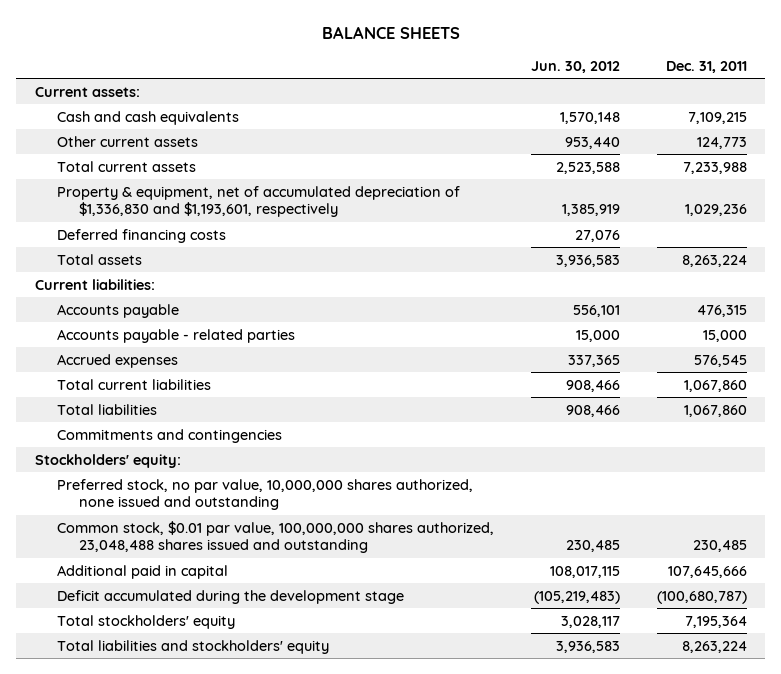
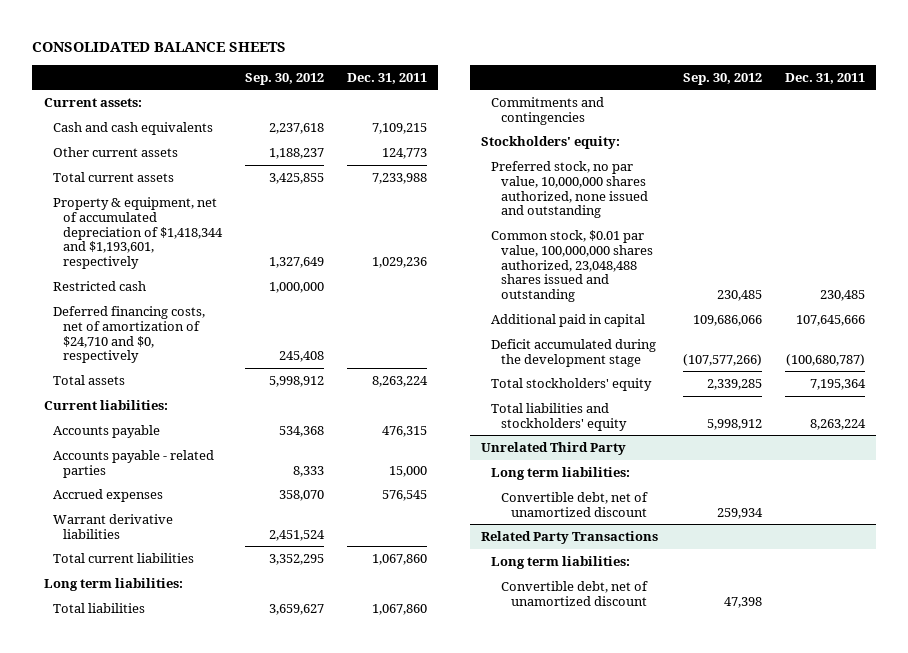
[321,25,460,39] BALANCE SHEETS -> [32,42,287,53] CONSOLIDATED BALANCE SHEETS
[530,60,620,73] Jun. 30, 2012 -> none
none -> [244,72,324,85] Sep. 30, 2012
[56,185,460,218] Property & equipment, net of accumulated depreciation of $1,336,830 and $1,193,601, respectively -> [53,196,224,270] Property & equipment, net of accumulated depreciation of $1,418,344 and $1,193,601, respectively
none -> [53,280,147,291] Restricted cash
[56,228,226,243] Deferred financing costs -> [53,305,206,364] Deferred financing costs, net of amortization of $24,710 and $0, respectively
none -> [53,513,174,539] Warrant derivative liabilities
none -> [43,577,183,591] Long term liabilities:
none -> [481,441,627,455] Unrelated Third Party
none -> [491,466,631,480] Long term liabilities:
none -> [501,491,649,517] Convertible debt, net of unamortized discount
none -> [481,530,659,544] Related Party Transactions
none -> [491,555,631,569] Long term liabilities:
none -> [501,580,649,606] Convertible debt, net of unamortized discount

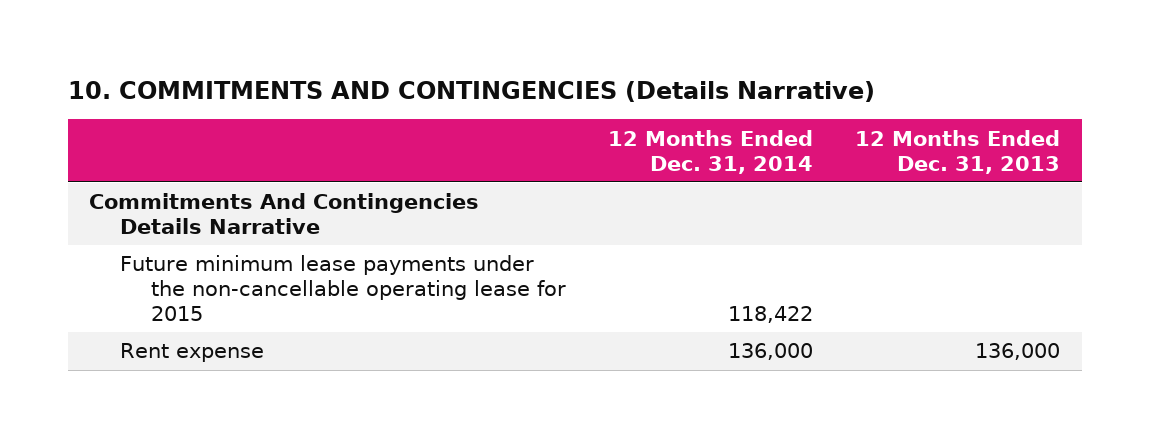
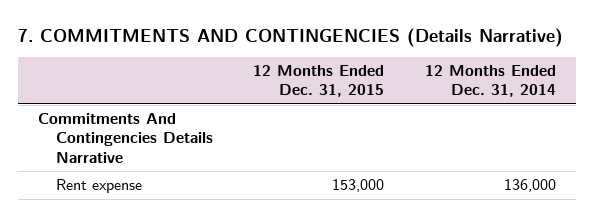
[67,81,875,103] 10. COMMITMENTS AND CONTINGENCIES (Details Narrative) -> [17,27,563,47] 7. COMMITMENTS AND CONTINGENCIES (Details Narrative)
[855,129,1061,174] 12 Months Ended Dec. 31, 2013 -> none
none -> [253,65,385,98] 12 Months Ended Dec. 31, 2015
[119,255,566,321] Future minimum lease payments under the non-cancellable operating lease for 2015 -> none

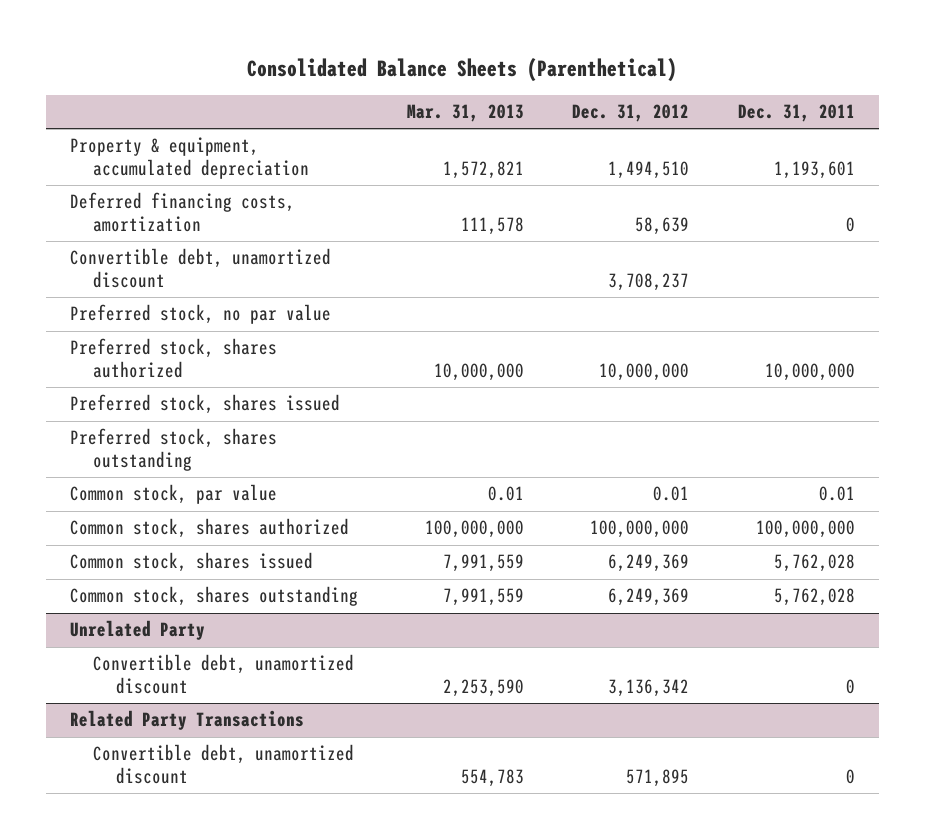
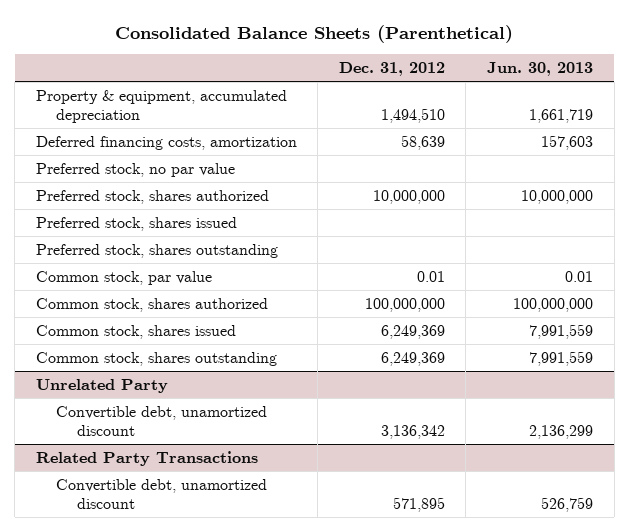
[406,104,524,123] Mar. 31, 2013 -> none
[737,104,855,123] Dec. 31, 2011 -> none
none -> [486,62,593,77] Jun. 30, 2013
[70,248,332,288] Convertible debt, unamortized discount -> none

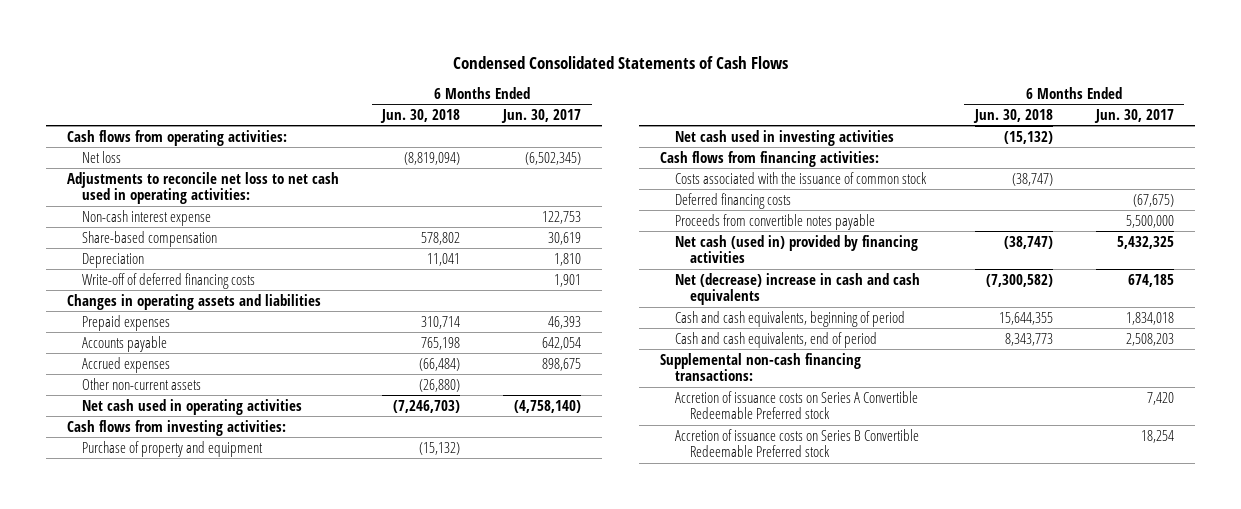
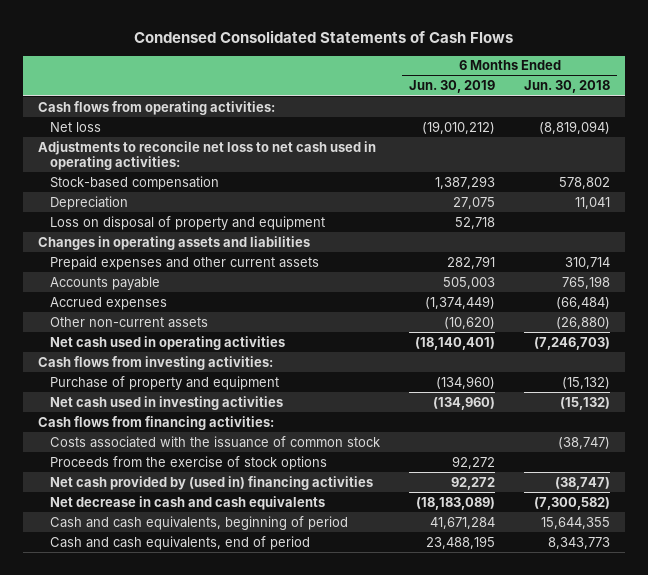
[501,108,582,123] Jun. 30, 2017 -> none
none -> [408,80,495,94] Jun. 30, 2019
[82,209,212,226] Non-cash interest expense -> none
[82,230,218,247] Share-based compensation -> [49,175,219,190] Stock-based compensation
[82,272,256,289] Write-off of deferred financing costs -> none
none -> [49,215,325,230] Loss on disposal of property and equipment
[82,314,171,331] Prepaid expenses -> [49,255,319,270] Prepaid expenses and other current assets
[675,192,792,209] Deferred financing costs -> none
[675,213,876,230] Proceeds from convertible notes payable -> none
none -> [49,455,327,470] Proceeds from the exercise of stock options
[675,234,919,264] Net cash (used in) provided by financing activities -> [49,475,373,490] Net cash provided by (used in) financing activities
[675,272,921,306] Net (decrease) increase in cash and cash equivalents -> [49,495,325,510] Net decrease in cash and cash equivalents
[660,352,862,382] Supplemental non-cash financing transactions: -> none
[675,390,919,420] Accretion of issuance costs on Series A Convertible Redeemable Preferred stock -> none
[675,428,920,458] Accretion of issuance costs on Series B Convertible Redeemable Preferred stock -> none

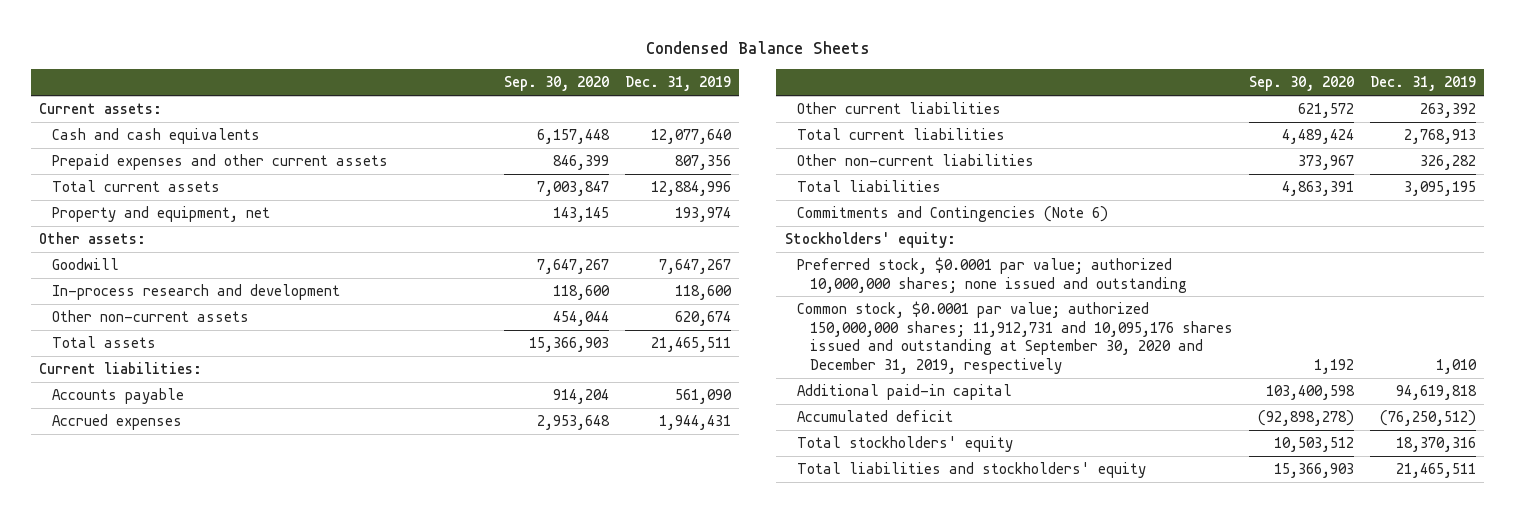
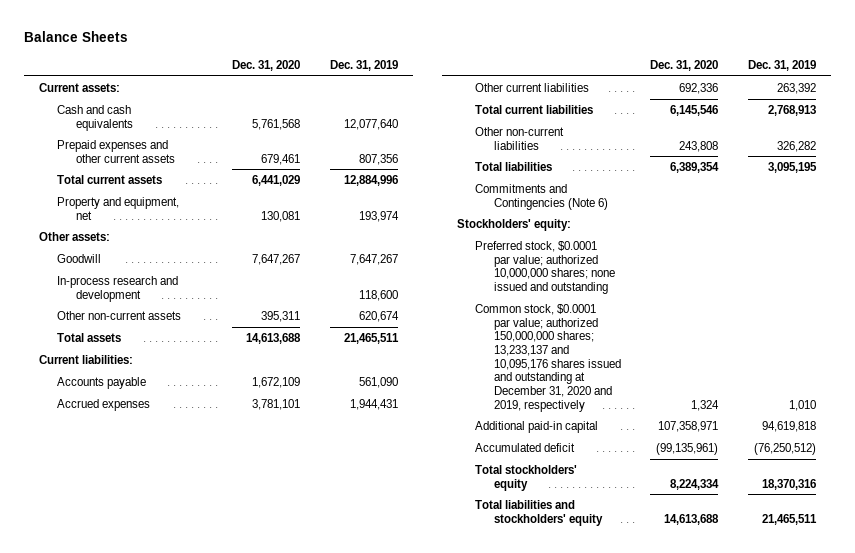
[645,41,870,55] Condensed Balance Sheets -> [24,31,129,43] Balance Sheets
[503,76,609,92] Sep. 30, 2020 -> none
none -> [232,59,301,71] Dec. 31, 2020
[797,301,1233,374] Common stock, $0.0001 par value; authorized 150,000,000 shares; 11,912,731 and 10,095,176 shares issued and outstanding at September 30, 2020 and December 31, 2019, respectively -> [475,303,621,412] Common stock, $0.0001 par value; authorized 150,000,000 shares; 13,233,137 and 10,095,176 shares issued and outstanding at December 31, 2020 and 2019, respectively

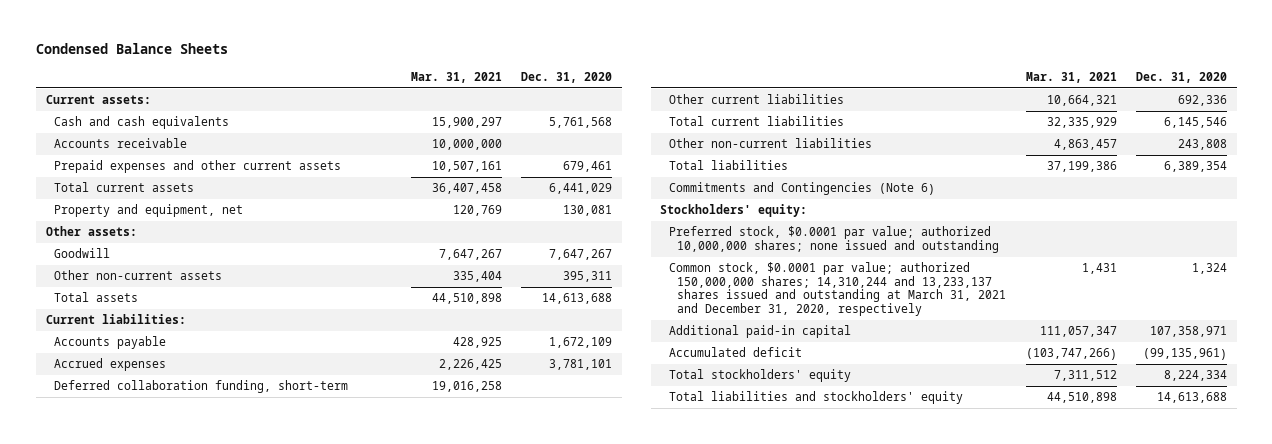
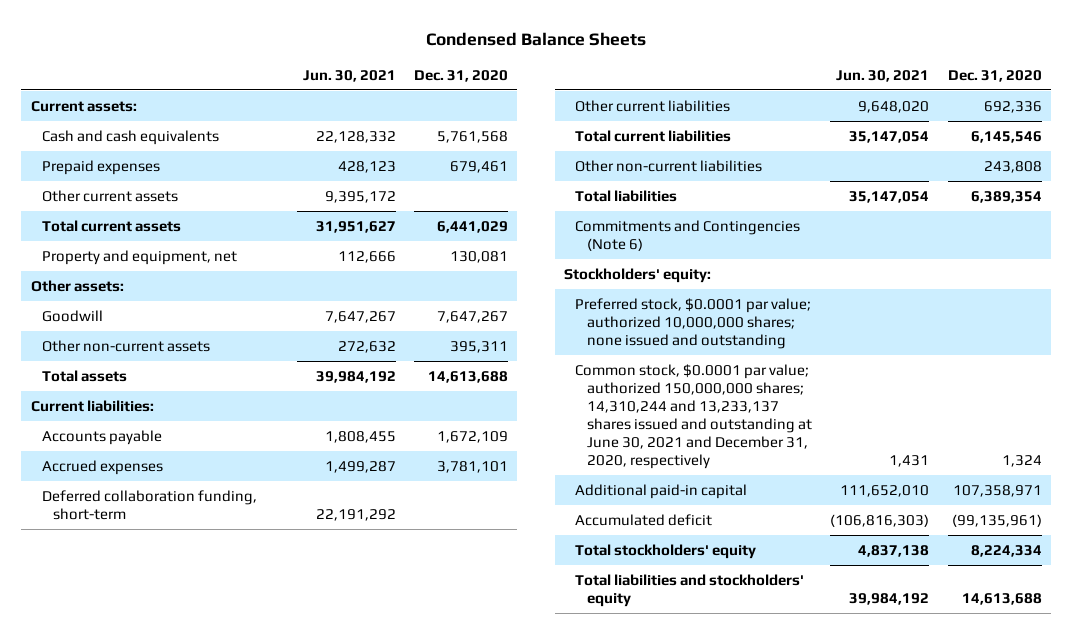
[410,71,502,83] Mar. 31, 2021 -> none
none -> [302,69,396,82] Jun. 30, 2021
[54,138,188,149] Accounts receivable -> none
[54,160,342,174] Prepaid expenses and other current assets -> [41,159,160,175] Prepaid expenses
none -> [41,189,178,202] Other current assets
[668,262,1007,316] Common stock, $0.0001 par value; authorized 150,000,000 shares; 14,310,244 and 13,233,137 shares issued and outstanding at March 31, 2021 and December 31, 2020, respectively -> [575,363,812,470] Common stock, $0.0001 par value; authorized 150,000,000 shares; 14,310,244 and 13,233,137 shares issued and outstanding at June 30, 2021 and December 31, 2020, respectively

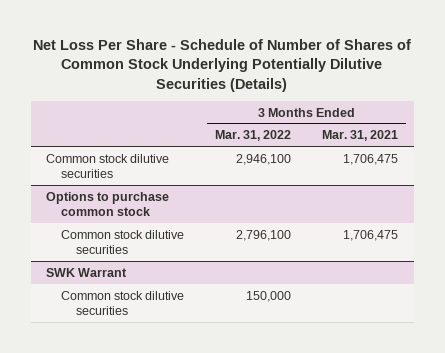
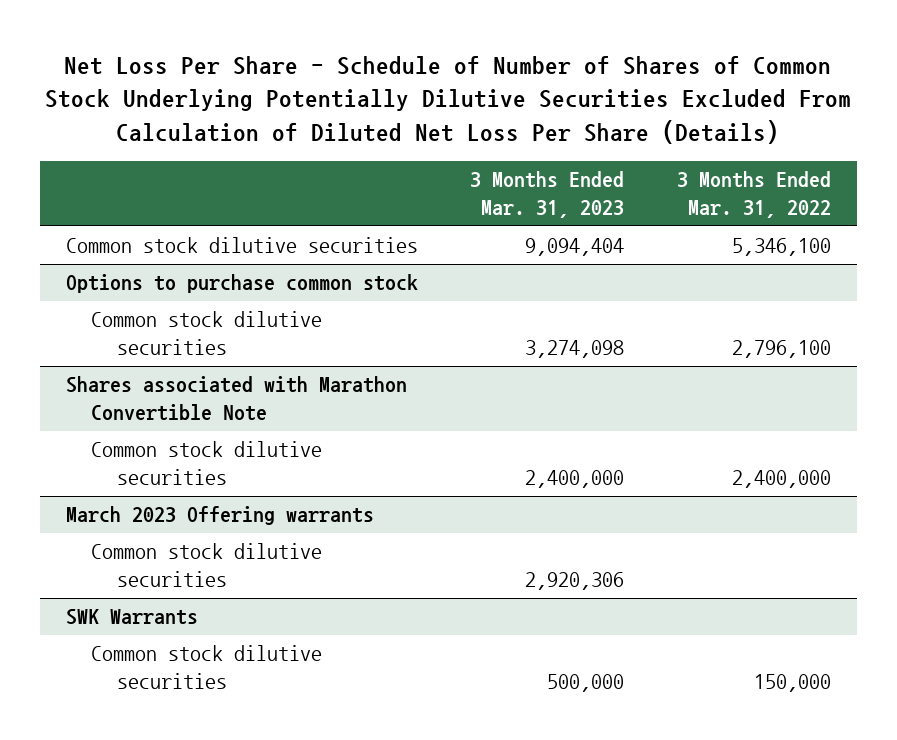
[33,38,412,92] Net Loss Per Share - Schedule of Number of Shares of Common Stock Underlying Potentially Dilutive Securities (Details) -> [45,55,852,144] Net Loss Per Share - Schedule of Number of Shares of Common Stock Underlying Potentially Dilutive Securities Excluded From Calculation of Diluted Net Loss Per Share (Details)
[322,130,399,142] Mar. 31, 2021 -> none
none -> [470,171,625,219] 3 Months Ended Mar. 31, 2023
[236,153,292,165] 2,946,100 -> [732,238,832,257] 5,346,100
none -> [65,376,407,422] Shares associated with Marathon Convertible Note
none -> [91,441,323,486] Common stock dilutive securities
none -> [65,506,374,526] March 2023 Offering warrants
none -> [91,543,323,588] Common stock dilutive securities
[46,267,128,277] SWK Warrant -> [65,609,198,626] SWK Warrants

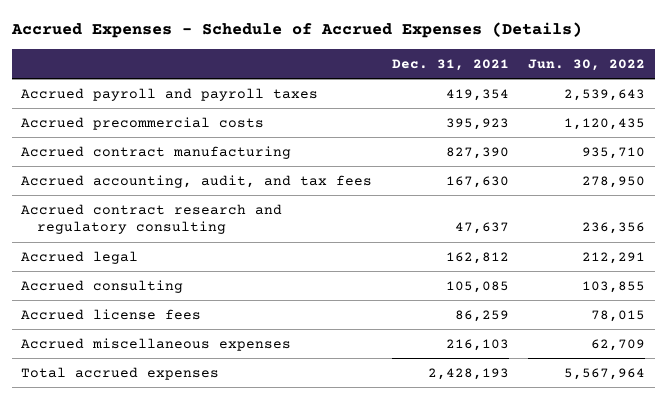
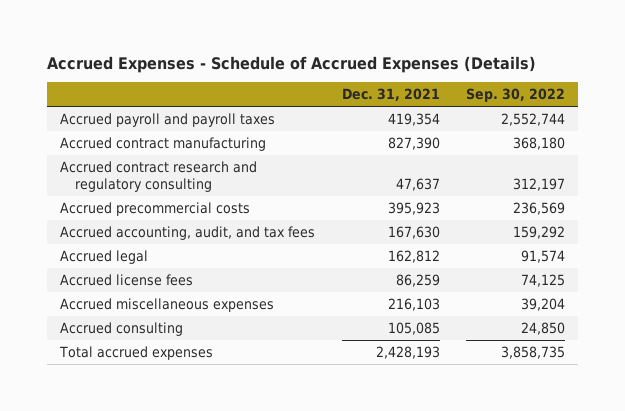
[528,58,646,71] Jun. 30, 2022 -> none
none -> [465,88,565,103] Sep. 30, 2022
[21,116,265,130] Accrued precommercial costs -> [60,201,251,216] Accrued precommercial costs
[21,174,373,188] Accrued accounting, audit, and tax fees -> [60,225,316,240] Accrued accounting, audit, and tax fees
[21,279,184,293] Accrued consulting -> [60,321,184,336] Accrued consulting

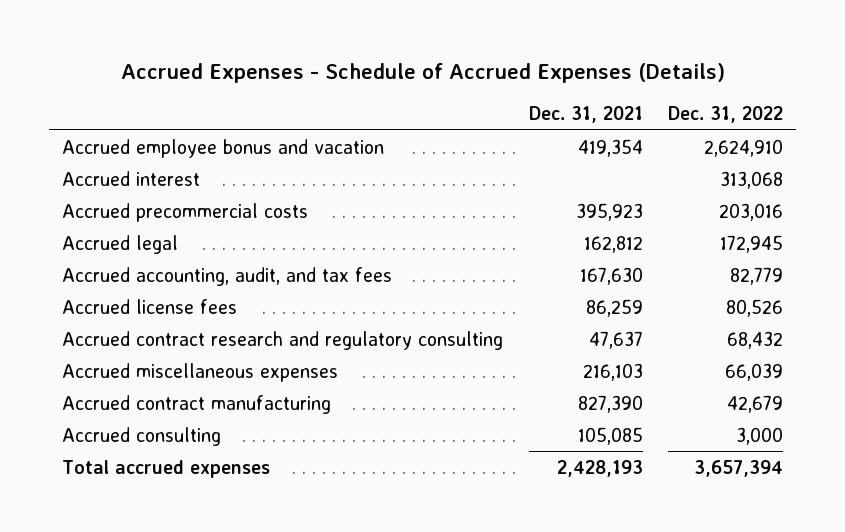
[465,88,565,103] Sep. 30, 2022 -> none
none -> [668,106,784,124] Dec. 31, 2022
[60,112,276,127] Accrued payroll and payroll taxes -> [61,138,384,158] Accrued employee bonus and vacation
none -> [61,170,200,186] Accrued interest
[60,225,316,240] Accrued accounting, audit, and tax fees -> [61,266,392,286] Accrued accounting, audit, and tax fees
[60,160,258,193] Accrued contract research and regulatory consulting -> [61,330,503,350] Accrued contract research and regulatory consulting
[60,136,267,151] Accrued contract manufacturing -> [61,394,331,414] Accrued contract manufacturing

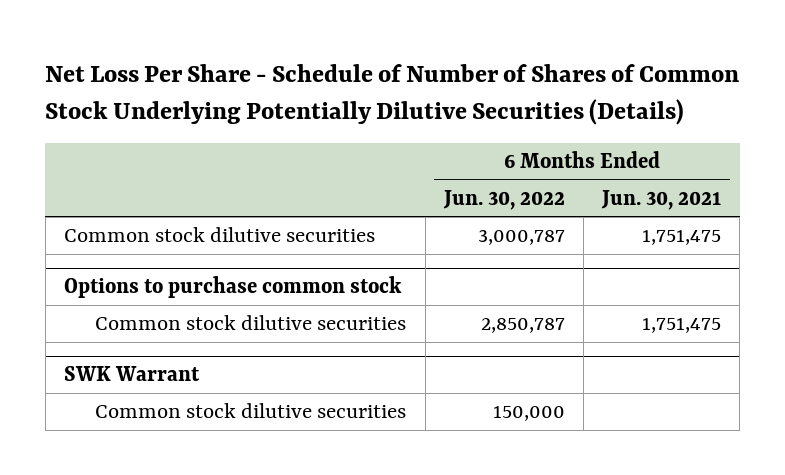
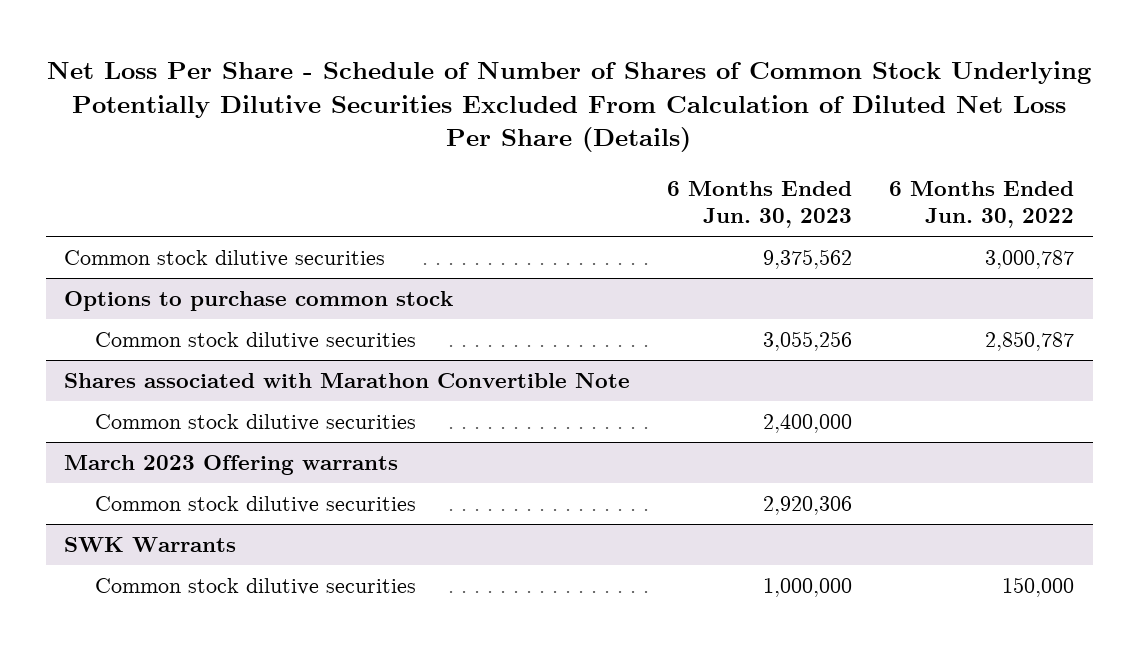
[45,64,740,126] Net Loss Per Share - Schedule of Number of Shares of Common Stock Underlying Potentially Dilutive Securities (Details) -> [47,61,1092,153] Net Loss Per Share - Schedule of Number of Shares of Common Stock Underlying Potentially Dilutive Securities Excluded From Calculation of Diluted Net Loss Per Share (Details)
[601,189,722,210] Jun. 30, 2021 -> none
none -> [667,180,853,229] 6 Months Ended Jun. 30, 2023
none -> [64,373,631,389] Shares associated with Marathon Convertible Note
none -> [95,414,417,432] Common stock dilutive securities
none -> [64,455,399,476] March 2023 Offering warrants
none -> [95,496,417,514] Common stock dilutive securities
[64,366,201,382] SWK Warrant -> [64,537,237,553] SWK Warrants

